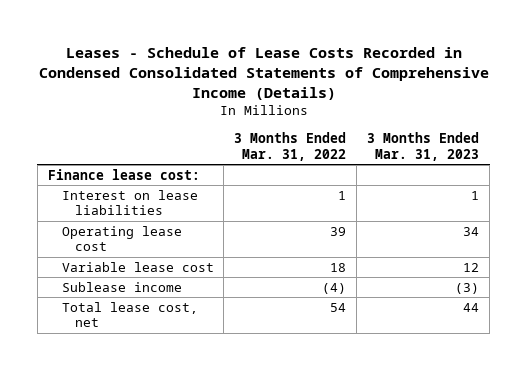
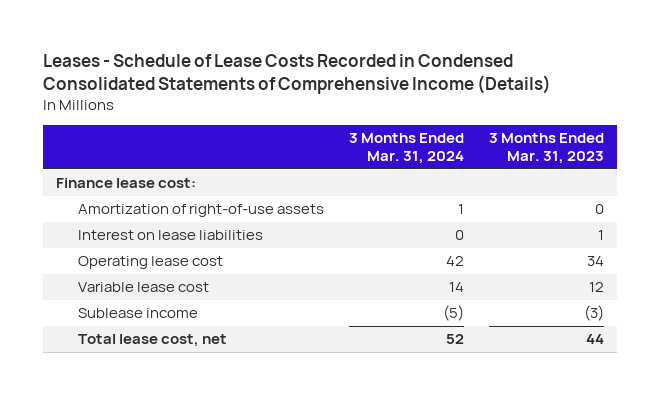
[234,132,347,161] 3 Months Ended Mar. 31, 2022 -> none
none -> [348,133,464,165] 3 Months Ended Mar. 31, 2024
none -> [77,204,324,218] Amortization of right-of-use assets

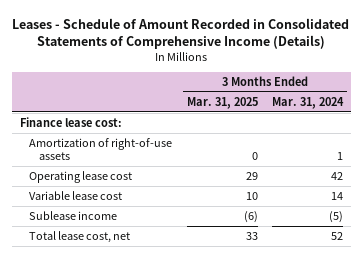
[43,53,552,94] Leases - Schedule of Lease Costs Recorded in Condensed Consolidated Statements of Comprehensive Income (Details) -> [12,18,350,50] Leases - Schedule of Amount Recorded in Consolidated Statements of Comprehensive Income (Details)
[489,133,605,165] 3 Months Ended Mar. 31, 2023 -> none
none -> [186,96,258,109] Mar. 31, 2025
[77,230,263,241] Interest on lease liabilities -> none

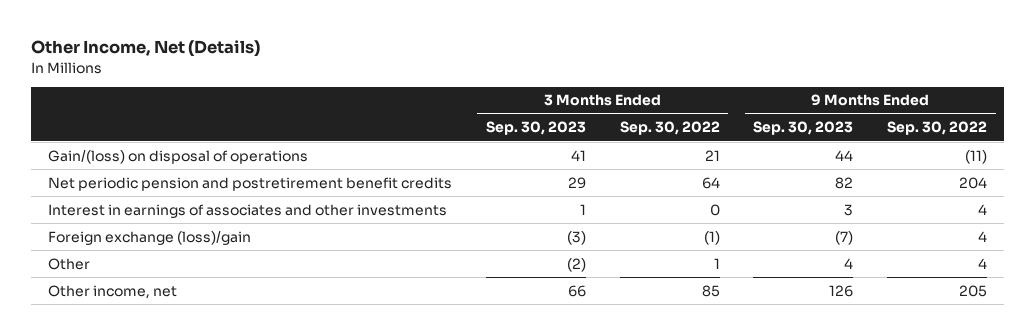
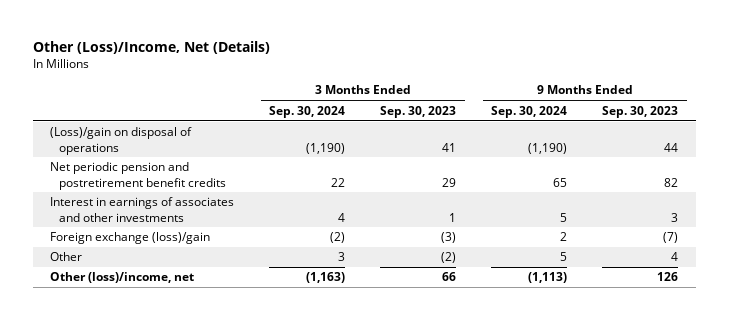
[31,40,261,58] Other Income, Net (Details) -> [32,40,270,54] Other (Loss)/Income, Net (Details)
[619,121,720,136] Sep. 30, 2022 -> none
[887,121,988,136] Sep. 30, 2022 -> none
none -> [269,105,346,118] Sep. 30, 2024
none -> [491,105,568,118] Sep. 30, 2024
[48,149,309,164] Gain/(loss) on disposal of operations -> [50,127,193,155] (Loss)/gain on disposal of operations
[48,284,178,299] Other income, net -> [50,272,195,284] Other (loss)/income, net

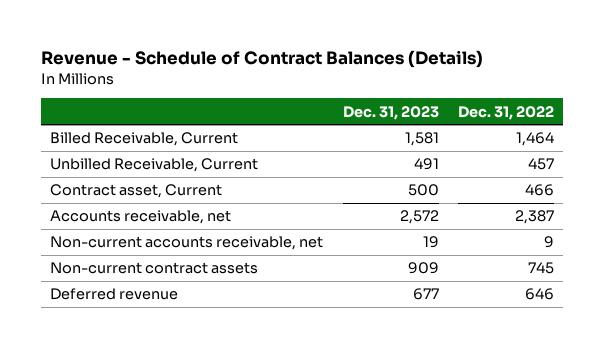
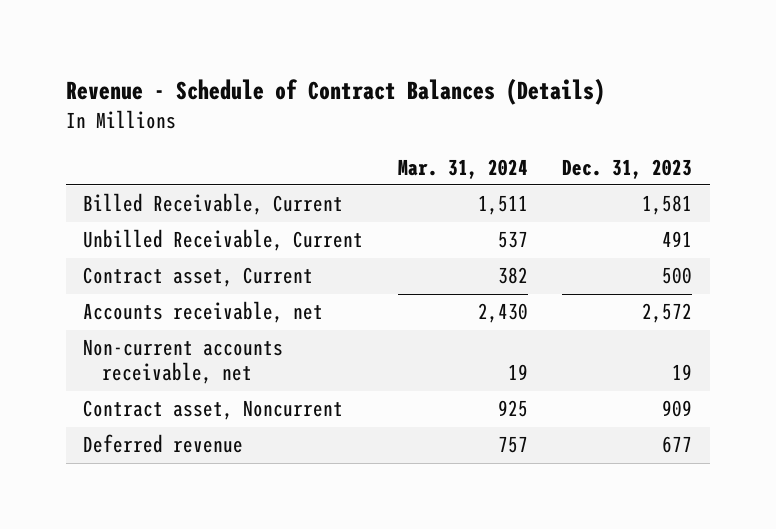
[457,105,554,120] Dec. 31, 2022 -> none
none -> [397,158,528,179] Mar. 31, 2024
[50,262,259,275] Non-current contract assets -> [83,400,344,421] Contract asset, Noncurrent

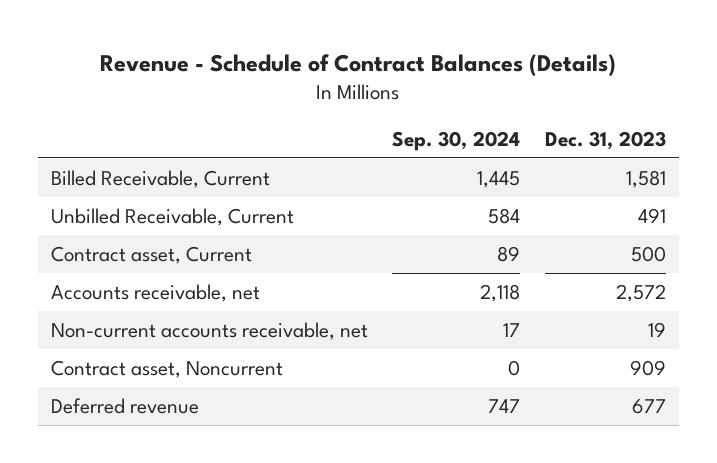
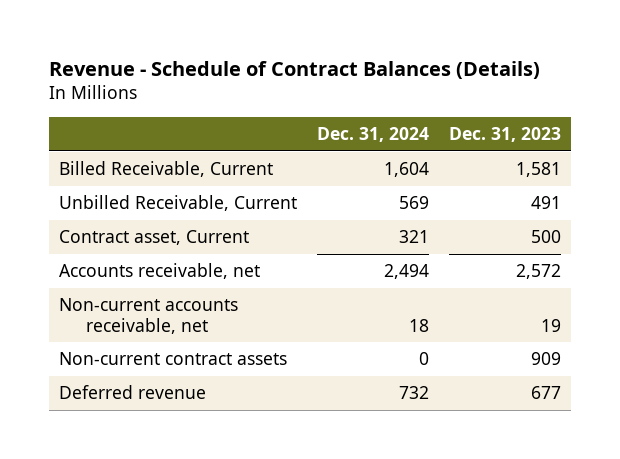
[392,130,521,151] Sep. 30, 2024 -> none
none -> [317,126,430,142] Dec. 31, 2024
[50,359,283,378] Contract asset, Noncurrent -> [59,352,288,366] Non-current contract assets

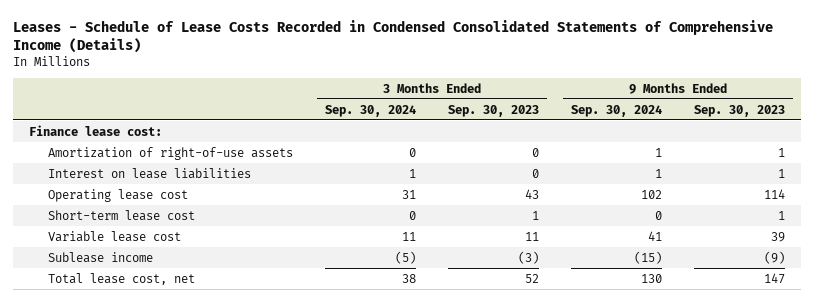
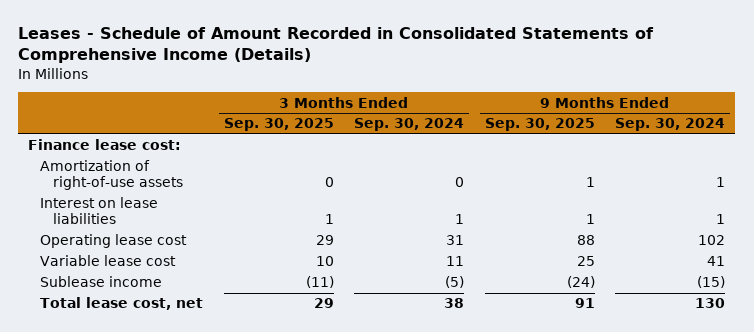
[13,19,774,54] Leases - Schedule of Lease Costs Recorded in Condensed Consolidated Statements of Comprehensive Income (Details) -> [18,27,655,64] Leases - Schedule of Amount Recorded in Consolidated Statements of Comprehensive Income (Details)
[447,104,539,117] Sep. 30, 2023 -> none
[693,104,785,117] Sep. 30, 2023 -> none
none -> [223,118,334,132] Sep. 30, 2025
none -> [484,118,595,132] Sep. 30, 2025
[48,209,196,221] Short-term lease cost -> none

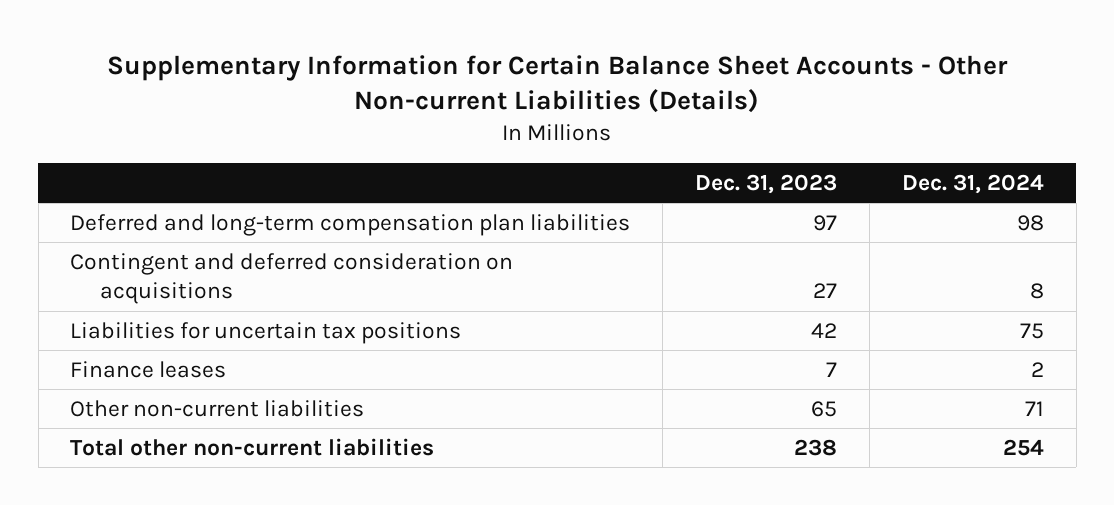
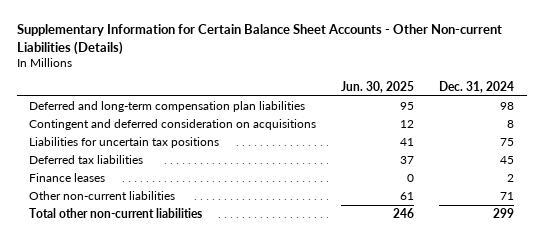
[695,174,838,195] Dec. 31, 2023 -> none
none -> [341,81,415,94] Jun. 30, 2025
none -> [29,154,144,164] Deferred tax liabilities
[1002,438,1044,456] 254 -> [493,207,515,218] 299

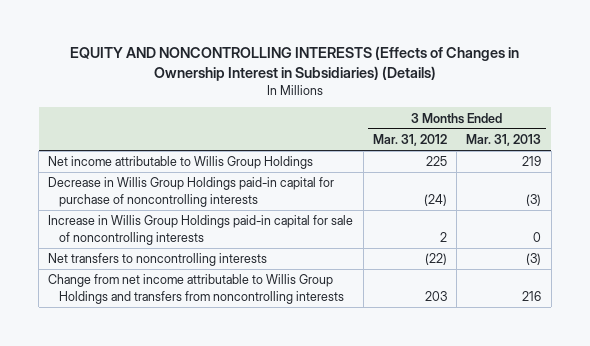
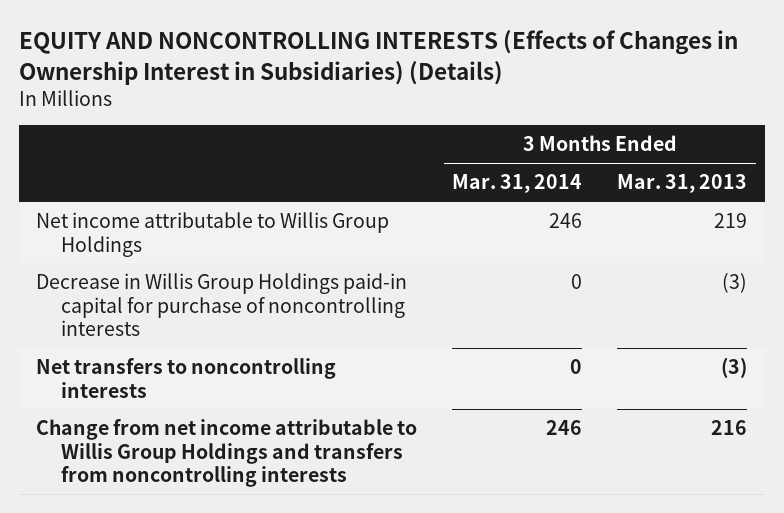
[372,134,447,147] Mar. 31, 2012 -> none
none -> [452,174,583,194] Mar. 31, 2014
[48,215,354,245] Increase in Willis Group Holdings paid-in capital for sale of noncontrolling interests -> none

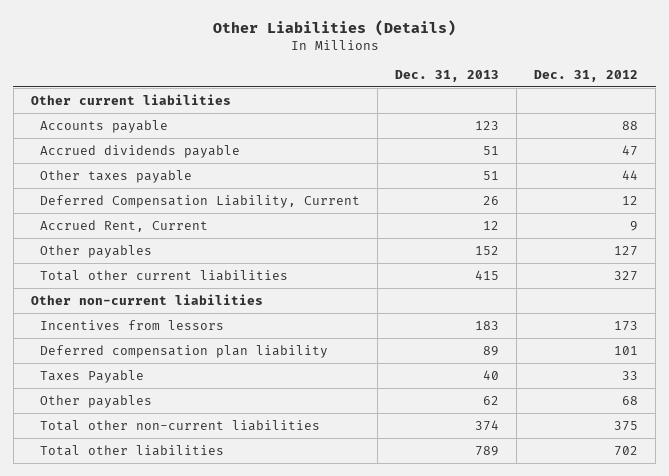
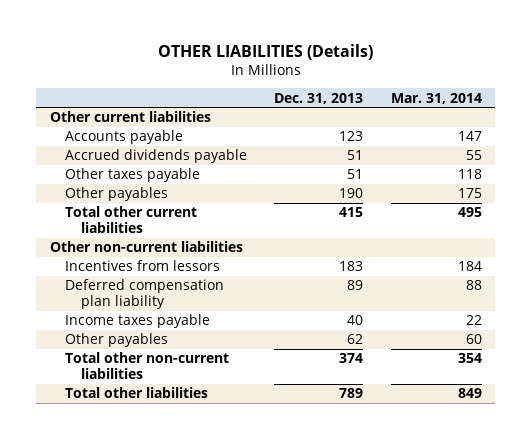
[212,19,456,36] Other Liabilities (Details) -> [157,44,373,61] OTHER LIABILITIES (Details)
[534,69,639,82] Dec. 31, 2012 -> none
none -> [390,92,482,104] Mar. 31, 2014
[39,194,360,208] Deferred Compensation Liability, Current -> none
[39,219,208,232] Accrued Rent, Current -> none
[474,245,499,255] 152 -> [339,188,364,199] 190
[39,369,144,383] Taxes Payable -> [65,314,211,329] Income taxes payable

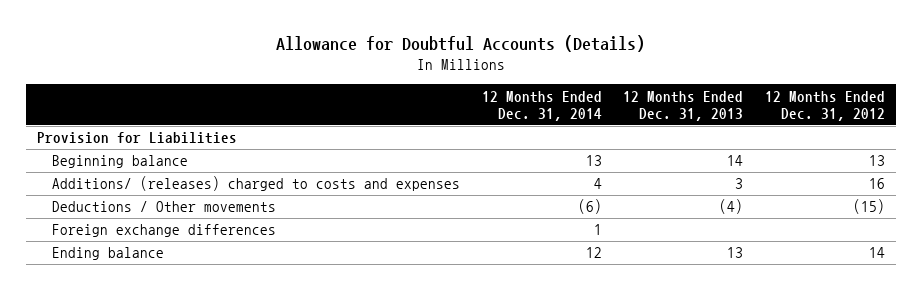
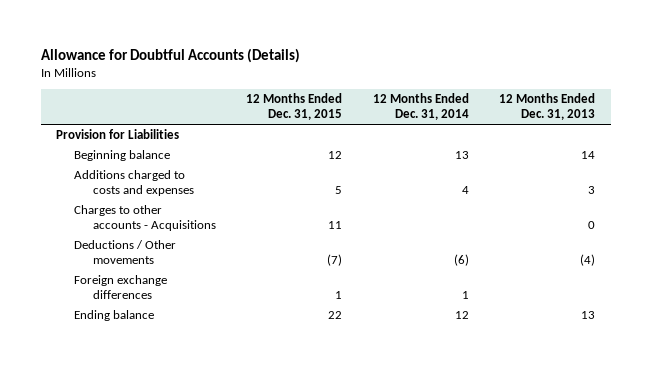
[765,90,886,121] 12 Months Ended Dec. 31, 2012 -> none
none -> [246,93,343,121] 12 Months Ended Dec. 31, 2015
[51,176,460,192] Additions/ (releases) charged to costs and expenses -> [74,170,194,197] Additions charged to costs and expenses
none -> [74,205,216,232] Charges to other accounts - Acquisitions

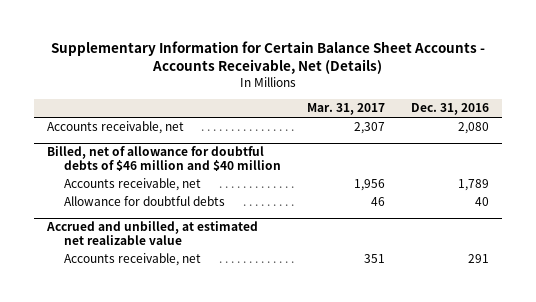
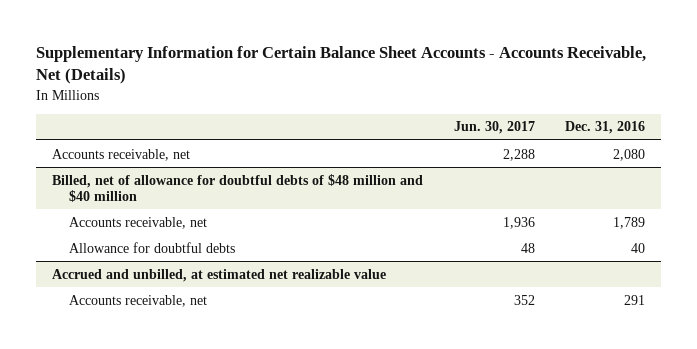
[306,103,385,116] Mar. 31, 2017 -> none
none -> [453,121,535,135] Jun. 30, 2017
[47,146,282,172] Billed, net of allowance for doubtful debts of $46 million and $40 million -> [51,173,423,203] Billed, net of allowance for doubtful debts of $48 million and $40 million

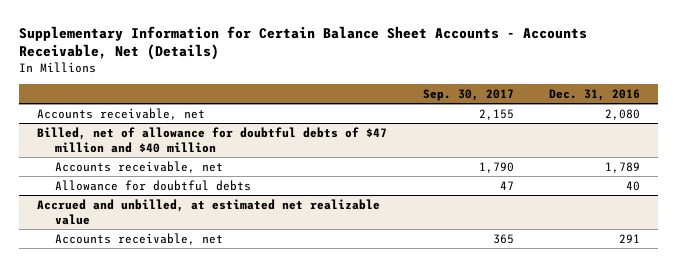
[453,121,535,135] Jun. 30, 2017 -> none
none -> [422,89,514,102] Sep. 30, 2017
[51,173,423,203] Billed, net of allowance for doubtful debts of $48 million and $40 million -> [36,126,387,153] Billed, net of allowance for doubtful debts of $47 million and $40 million

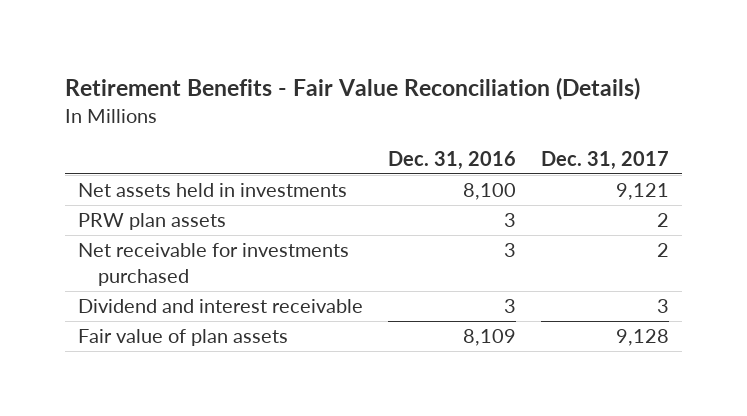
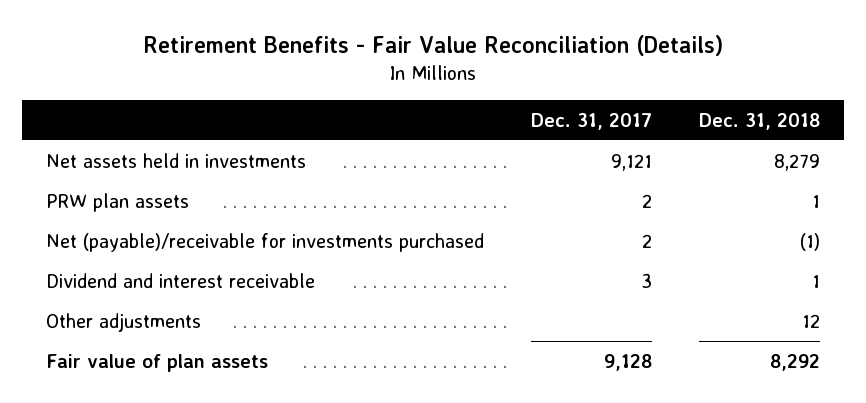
[387,150,516,170] Dec. 31, 2016 -> none
none -> [699,112,821,130] Dec. 31, 2018
[77,243,349,286] Net receivable for investments purchased -> [45,232,484,252] Net (payable)/receivable for investments purchased
none -> [45,312,201,332] Other adjustments

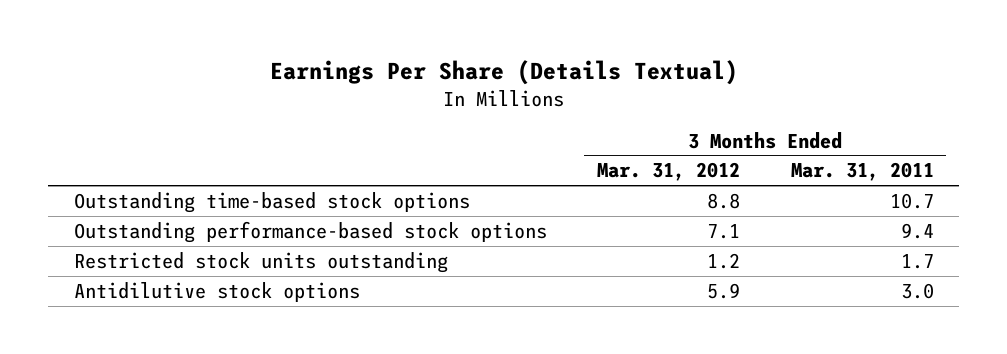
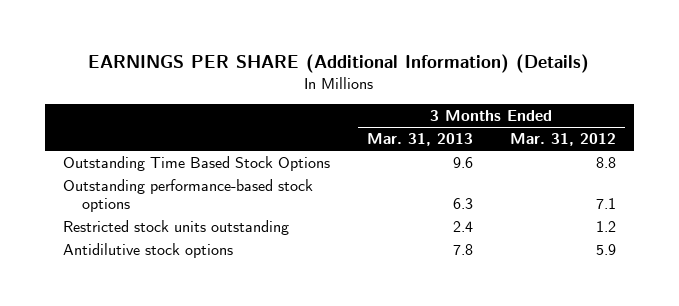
[269,60,738,86] Earnings Per Share (Details Textual) -> [88,54,590,74] EARNINGS PER SHARE (Additional Information) (Details)
[790,162,934,182] Mar. 31, 2011 -> none
none -> [366,133,473,147] Mar. 31, 2013
[73,191,470,213] Outstanding time-based stock options -> [63,155,331,171] Outstanding Time Based Stock Options

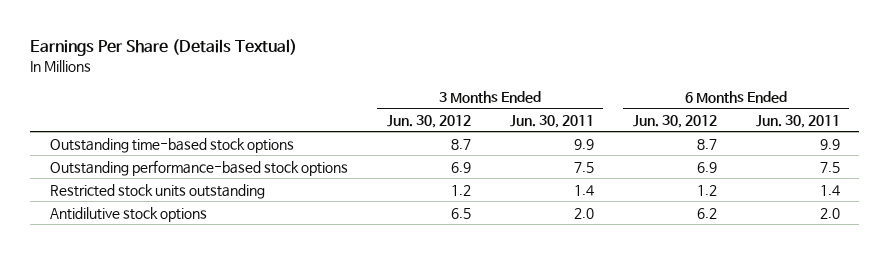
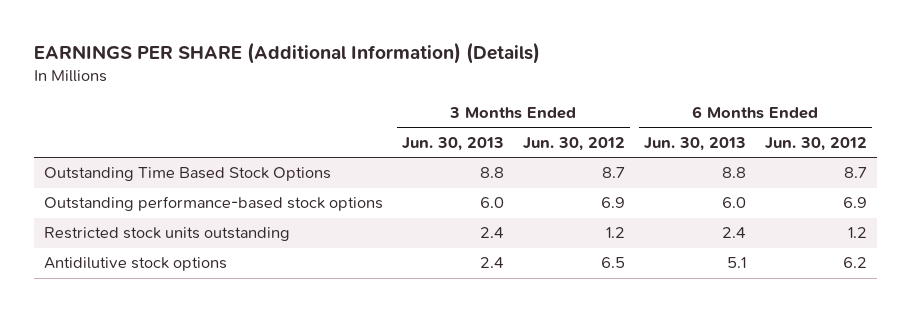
[30,39,298,57] Earnings Per Share (Details Textual) -> [33,42,540,65] EARNINGS PER SHARE (Additional Information) (Details)
[509,114,594,128] Jun. 30, 2011 -> none
[755,114,840,128] Jun. 30, 2011 -> none
none -> [401,137,504,152] Jun. 30, 2013
none -> [643,137,746,152] Jun. 30, 2013
[49,137,294,153] Outstanding time-based stock options -> [43,167,331,182] Outstanding Time Based Stock Options

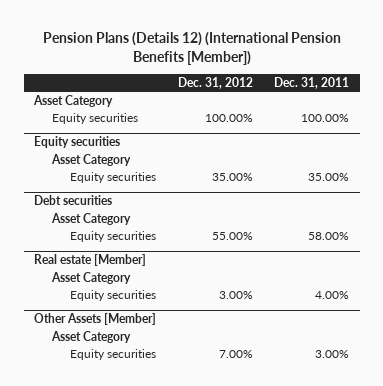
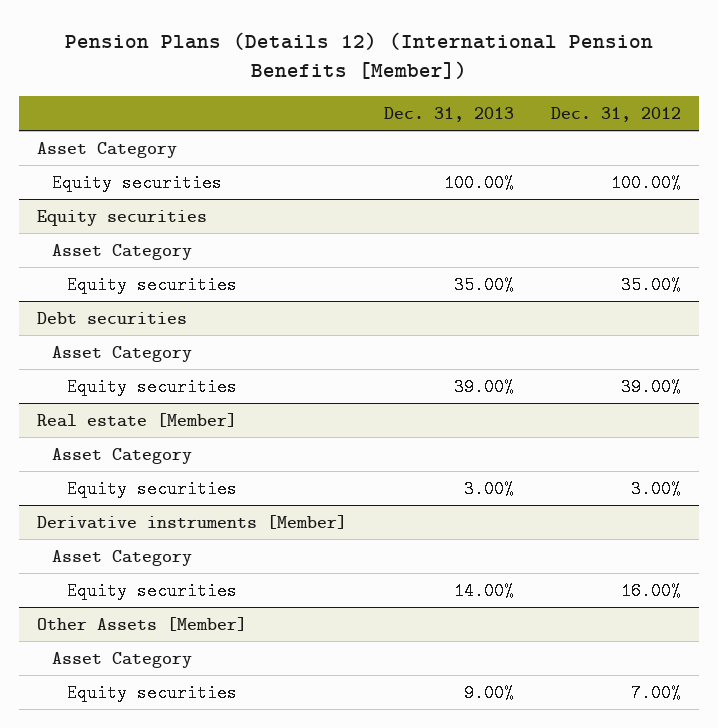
[273,76,349,89] Dec. 31, 2011 -> none
none -> [383,106,514,122] Dec. 31, 2013
[211,232,253,241] 55.00% -> [620,377,681,396] 39.00%
none -> [37,514,348,529] Derivative instruments [Member]
none -> [52,549,193,566] Asset Category
none -> [67,581,238,600] Equity securities

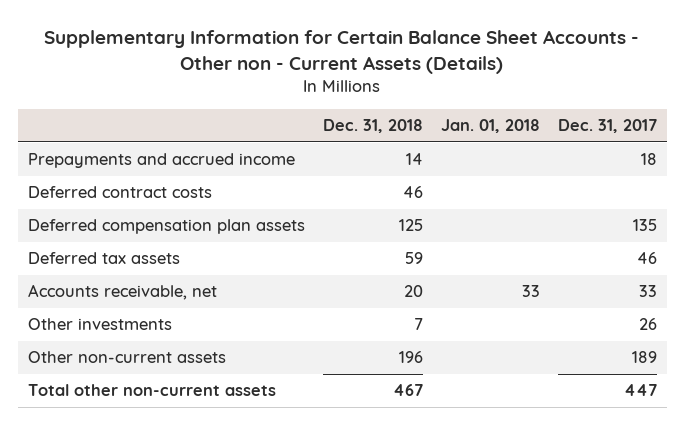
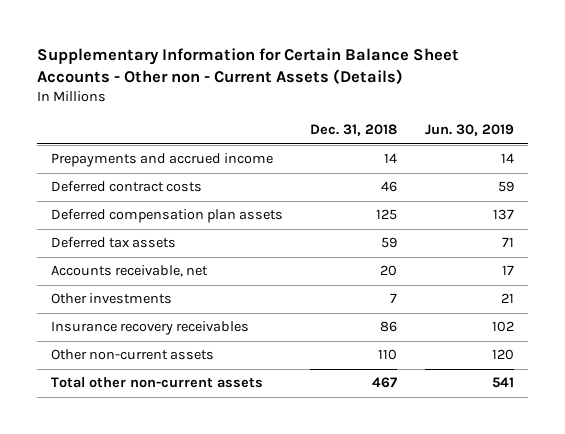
[441,118,541,133] Jan. 01, 2018 -> none
[558,118,658,133] Dec. 31, 2017 -> none
none -> [424,124,514,137] Jun. 30, 2019
none -> [51,321,250,336] Insurance recovery receivables
[398,351,423,364] 196 -> [378,349,398,361] 110

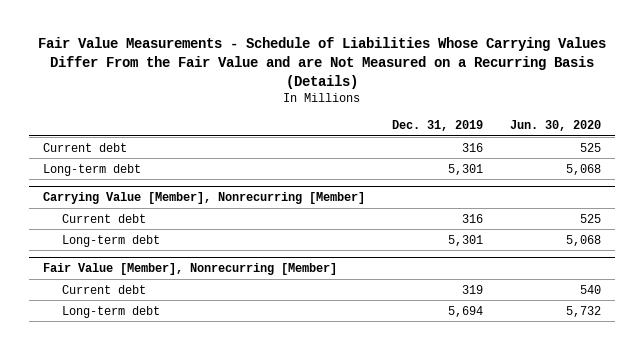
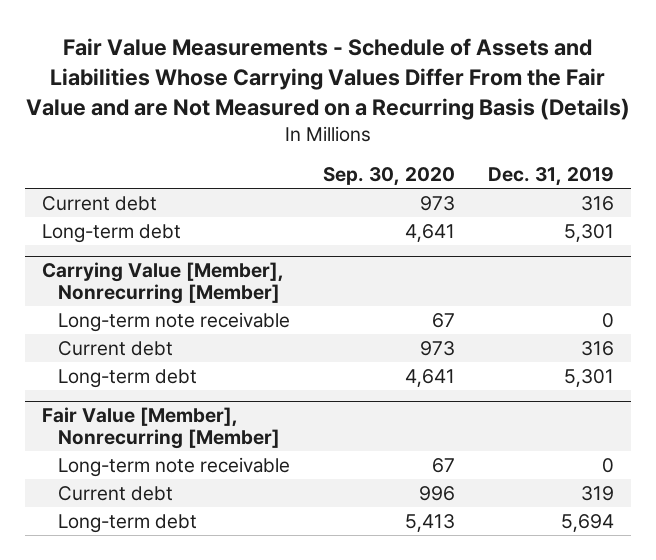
[38,37,607,89] Fair Value Measurements - Schedule of Liabilities Whose Carrying Values Differ From the Fair Value and are Not Measured on a Recurring Basis (Details) -> [25,38,630,121] Fair Value Measurements - Schedule of Assets and Liabilities Whose Carrying Values Differ From the Fair Value and are Not Measured on a Recurring Basis (Details)
[510,119,602,131] Jun. 30, 2020 -> none
none -> [323,167,456,187] Sep. 30, 2020
none -> [58,311,291,332] Long-term note receivable
none -> [58,456,291,477] Long-term note receivable

